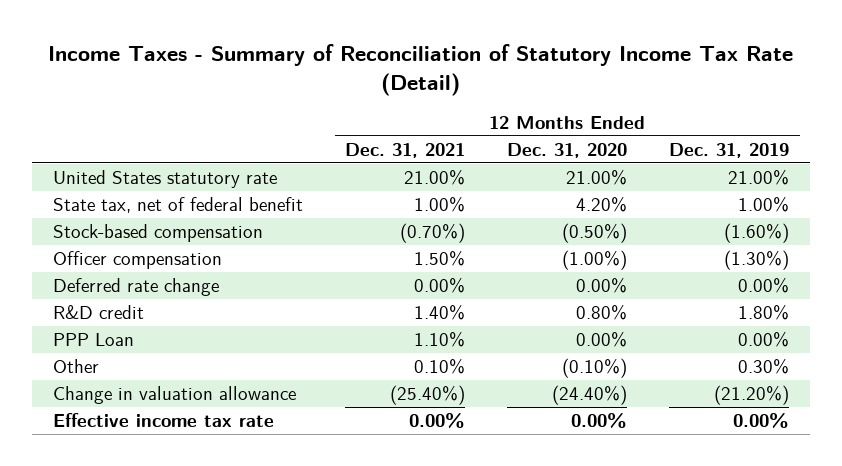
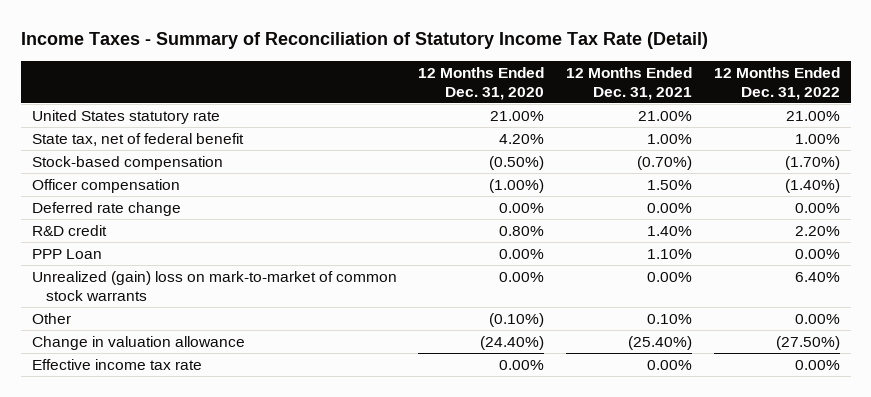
[669,142,790,158] Dec. 31, 2019 -> none
none -> [713,66,840,100] 12 Months Ended Dec. 31, 2022
none -> [31,270,397,302] Unrealized (gain) loss on mark-to-market of common stock warrants

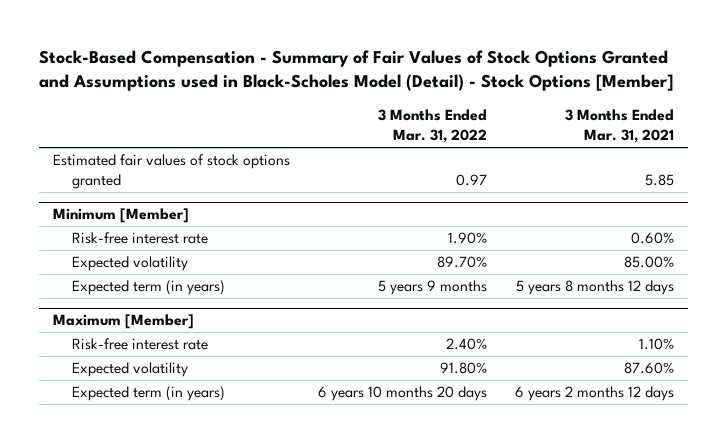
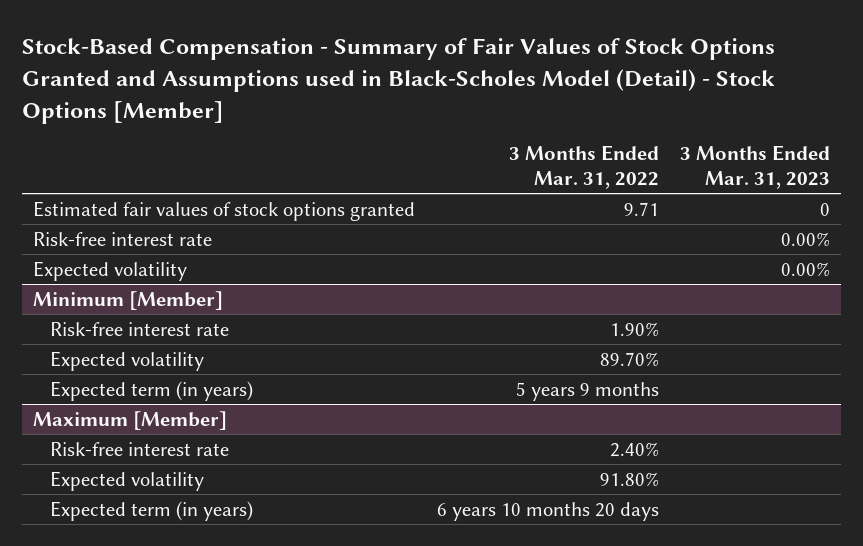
[565,109,675,144] 3 Months Ended Mar. 31, 2021 -> none
none -> [680,145,831,189] 3 Months Ended Mar. 31, 2023
[455,174,487,187] 0.97 -> [623,201,659,216] 9.71
none -> [33,231,213,246] Risk-free interest rate
none -> [33,260,188,281] Expected volatility

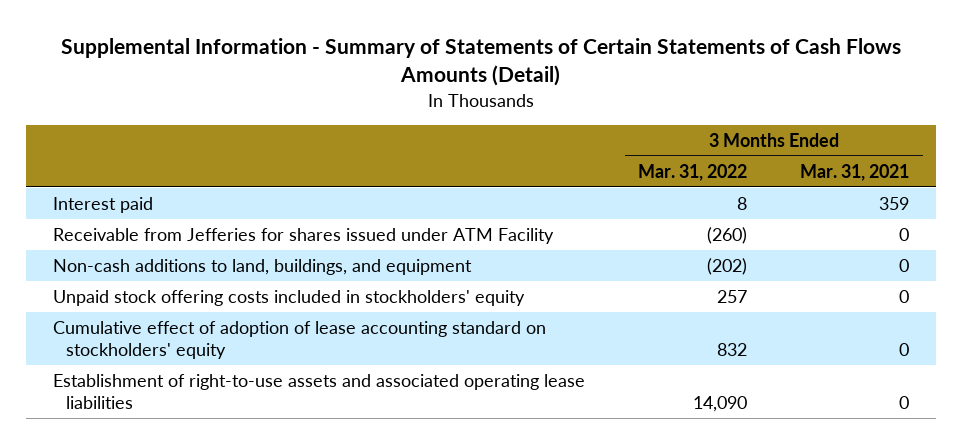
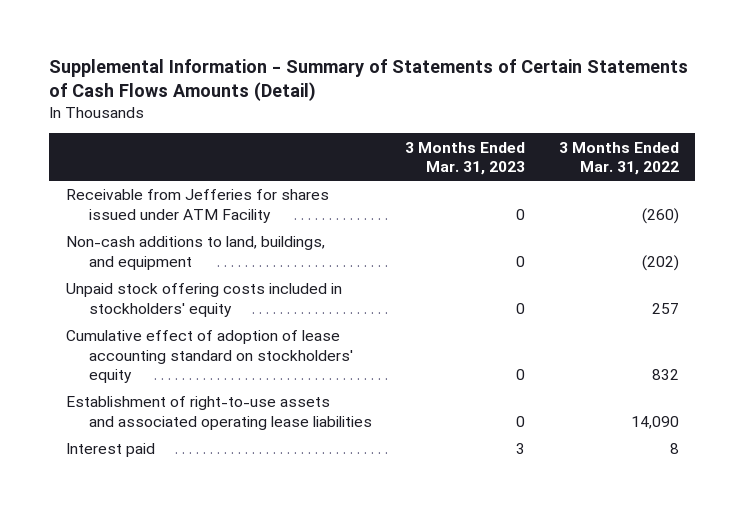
[800,163,910,181] Mar. 31, 2021 -> none
none -> [405,141,526,176] 3 Months Ended Mar. 31, 2023
[52,196,153,213] Interest paid -> [65,443,155,458] Interest paid

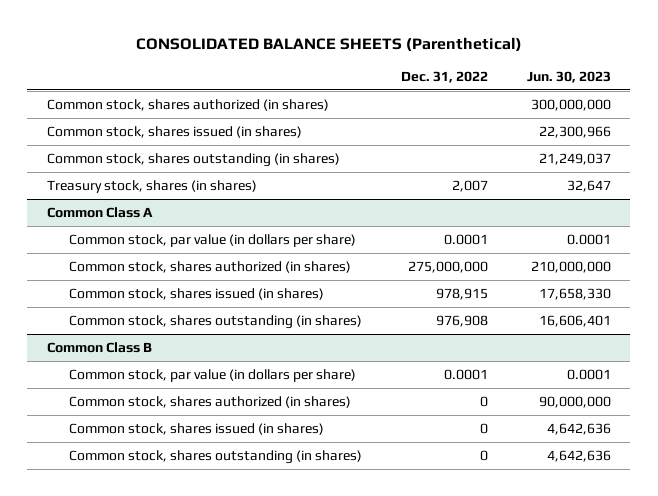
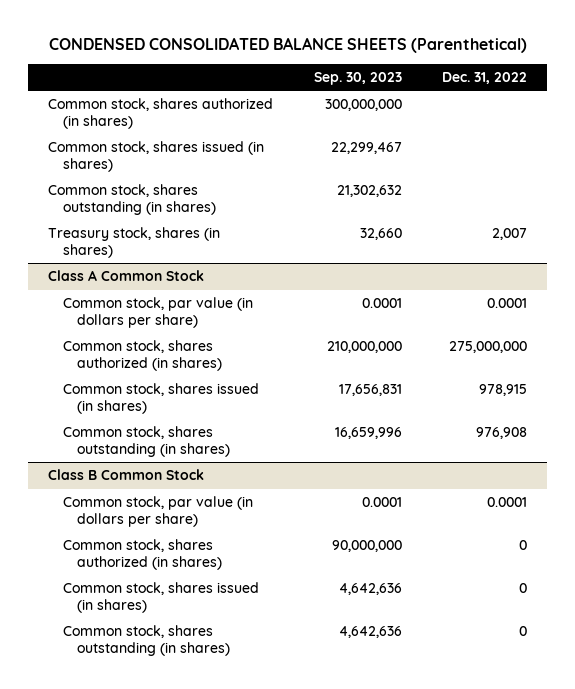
[135,37,522,53] CONSOLIDATED BALANCE SHEETS (Parenthetical) -> [48,36,527,53] CONDENSED CONSOLIDATED BALANCE SHEETS (Parenthetical)
[526,71,611,84] Jun. 30, 2023 -> none
none -> [313,72,402,86] Sep. 30, 2023
[46,206,153,218] Common Class A -> [48,270,205,282] Class A Common Stock
[46,341,152,353] Common Class B -> [48,469,205,481] Class B Common Stock

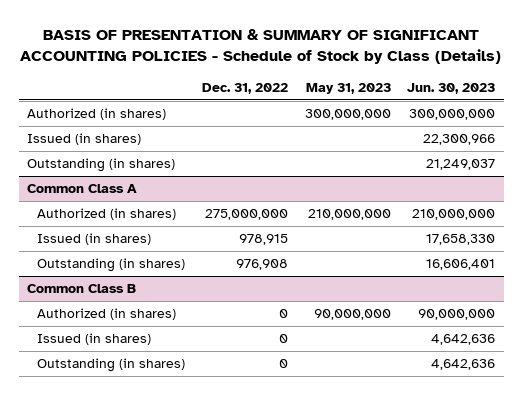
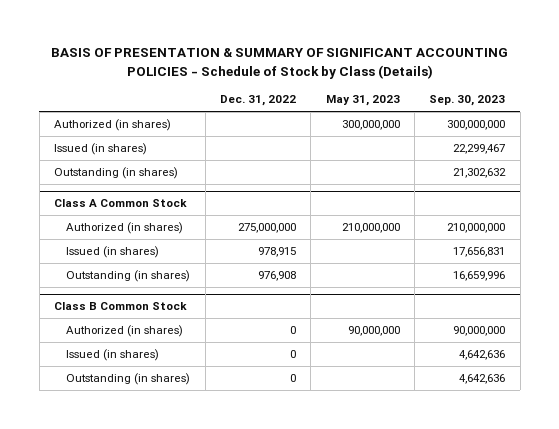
[407,83,496,95] Jun. 30, 2023 -> none
none -> [429,95,506,107] Sep. 30, 2023
[26,184,137,194] Common Class A -> [53,199,187,208] Class A Common Stock
[26,284,136,294] Common Class B -> [53,302,187,311] Class B Common Stock

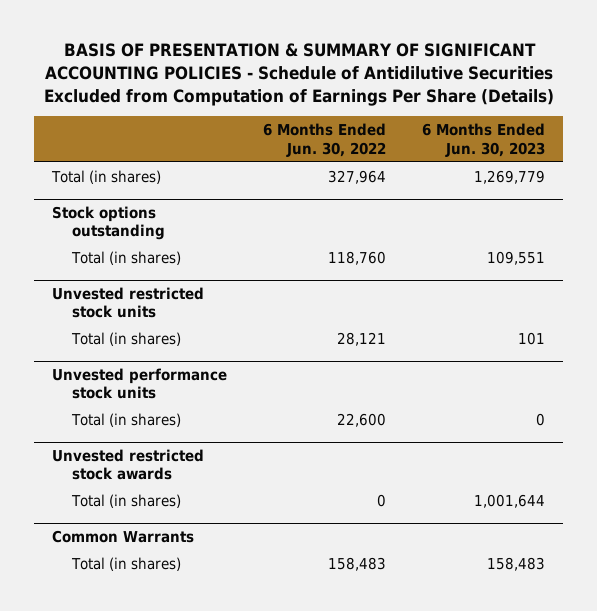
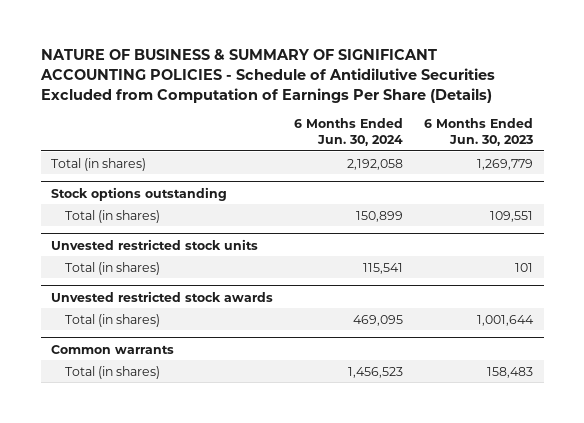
[43,43,554,106] BASIS OF PRESENTATION & SUMMARY OF SIGNIFICANT ACCOUNTING POLICIES - Schedule of Antidilutive Securities Excluded from Computation of Earnings Per Share (Details) -> [39,49,495,103] NATURE OF BUSINESS & SUMMARY OF SIGNIFICANT ACCOUNTING POLICIES - Schedule of Antidilutive Securities Excluded from Computation of Earnings Per Share (Details)
[263,123,387,157] 6 Months Ended Jun. 30, 2022 -> none
none -> [294,118,404,147] 6 Months Ended Jun. 30, 2024
[51,367,227,400] Unvested performance stock units -> none
[71,412,182,427] Total (in shares) -> none
[51,529,194,543] Common Warrants -> [51,344,175,354] Common warrants

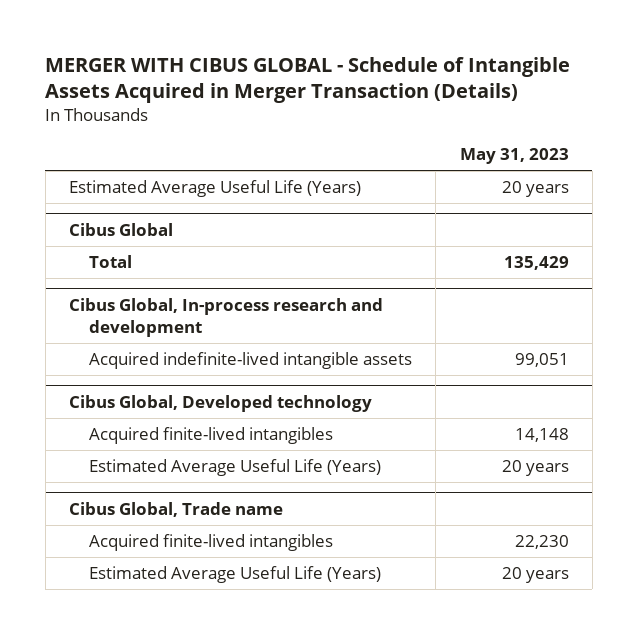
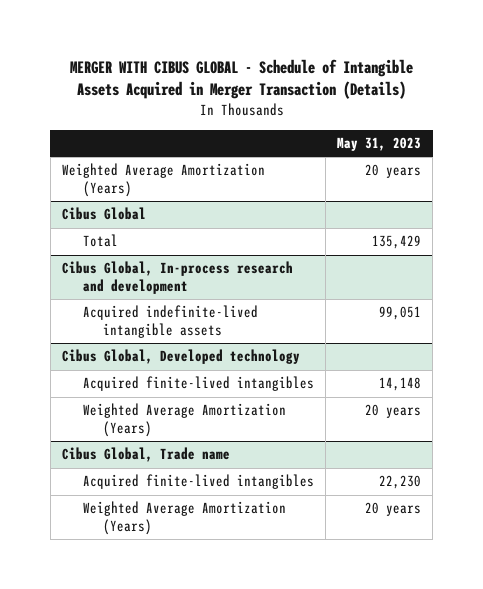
[68,180,361,198] Estimated Average Useful Life (Years) -> [62,163,266,197] Weighted Average Amortization (Years)
[89,459,382,477] Estimated Average Useful Life (Years) -> [82,403,286,437] Weighted Average Amortization (Years)
[89,566,382,584] Estimated Average Useful Life (Years) -> [82,501,286,535] Weighted Average Amortization (Years)

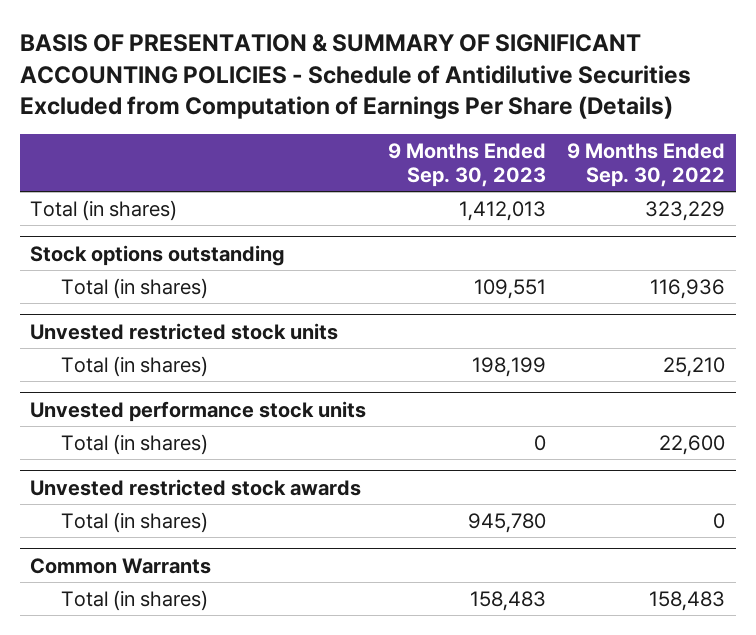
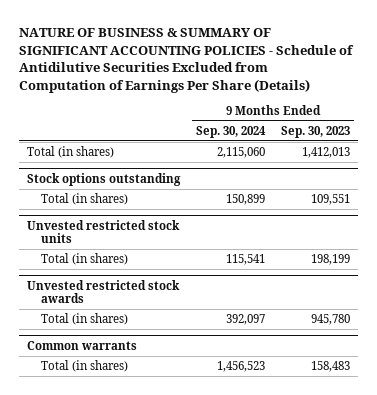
[19,34,691,120] BASIS OF PRESENTATION & SUMMARY OF SIGNIFICANT ACCOUNTING POLICIES - Schedule of Antidilutive Securities Excluded from Computation of Earnings Per Share (Details) -> [19,28,355,93] NATURE OF BUSINESS & SUMMARY OF SIGNIFICANT ACCOUNTING POLICIES - Schedule of Antidilutive Securities Excluded from Computation of Earnings Per Share (Details)
[567,143,726,187] 9 Months Ended Sep. 30, 2022 -> none
none -> [196,125,267,138] Sep. 30, 2024
[30,400,367,422] Unvested performance stock units -> none
[60,433,208,455] Total (in shares) -> none
[30,557,212,574] Common Warrants -> [27,340,138,350] Common warrants

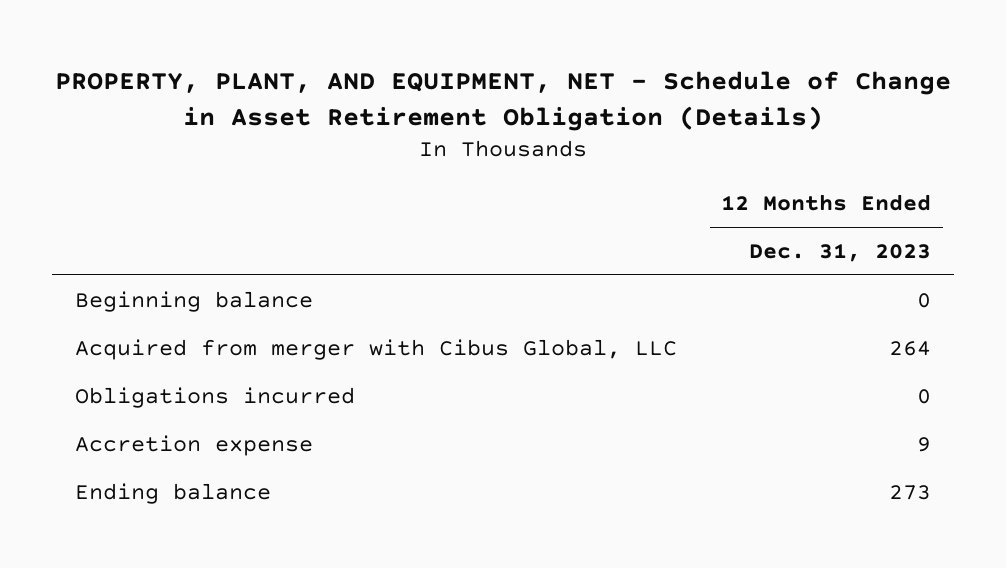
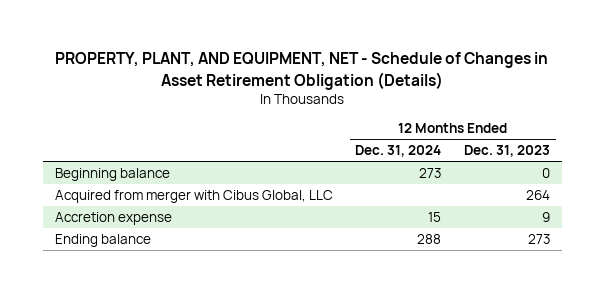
[55,70,952,131] PROPERTY, PLANT, AND EQUIPMENT, NET - Schedule of Change in Asset Retirement Obligation (Details) -> [55,52,549,90] PROPERTY, PLANT, AND EQUIPMENT, NET - Schedule of Changes in Asset Retirement Obligation (Details)
none -> [355,145,442,158] Dec. 31, 2024
[74,386,355,408] Obligations incurred -> none

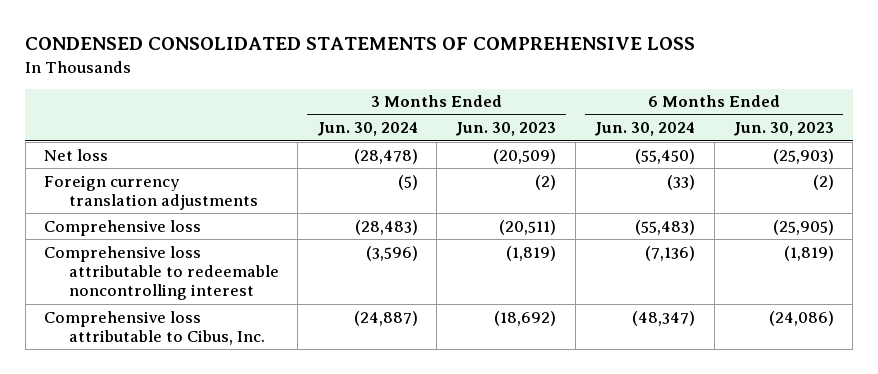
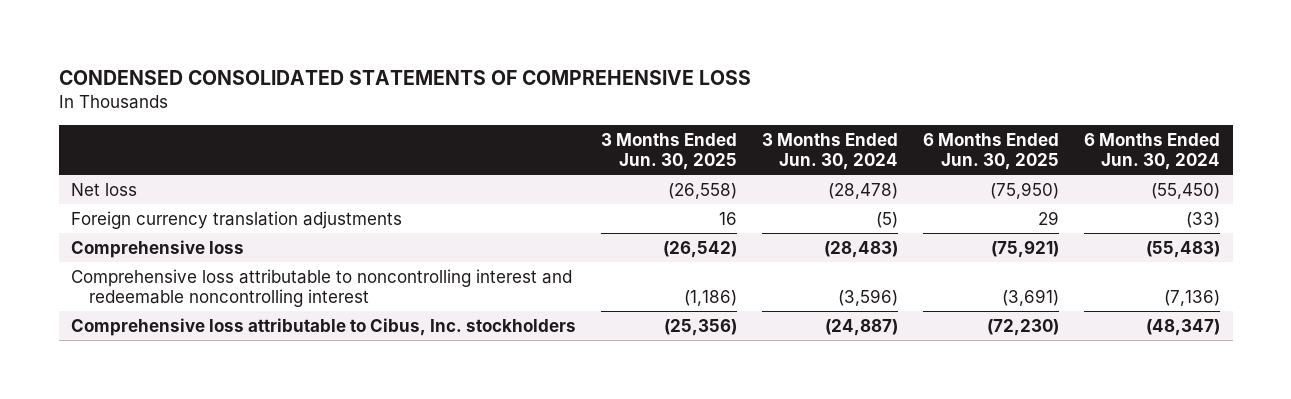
[455,122,557,137] Jun. 30, 2023 -> none
[733,122,835,137] Jun. 30, 2023 -> none
none -> [601,132,738,170] 3 Months Ended Jun. 30, 2025
none -> [923,132,1060,170] 6 Months Ended Jun. 30, 2025
[43,245,279,301] Comprehensive loss attributable to redeemable noncontrolling interest -> [71,268,573,307] Comprehensive loss attributable to noncontrolling interest and redeemable noncontrolling interest
[43,310,265,345] Comprehensive loss attributable to Cibus, Inc. -> [71,317,577,336] Comprehensive loss attributable to Cibus, Inc. stockholders

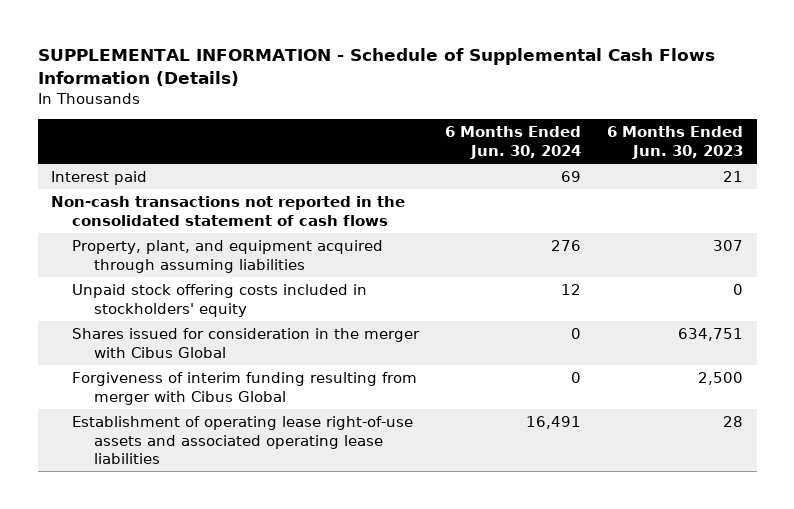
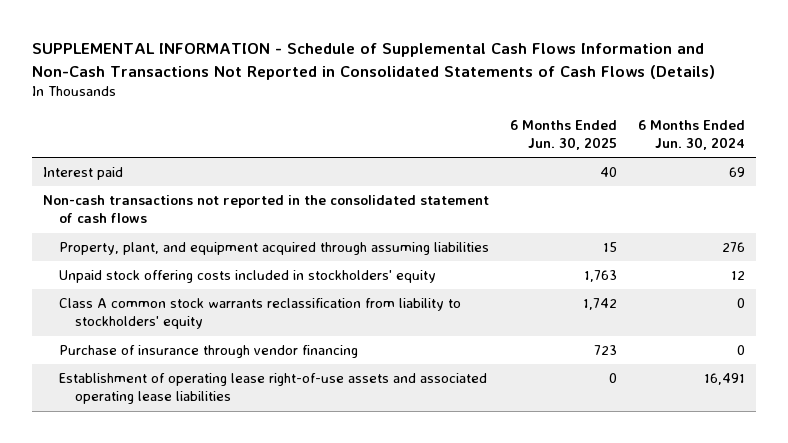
[37,47,715,87] SUPPLEMENTAL INFORMATION - Schedule of Supplemental Cash Flows Information (Details) -> [32,43,716,80] SUPPLEMENTAL INFORMATION - Schedule of Supplemental Cash Flows Information and Non-Cash Transactions Not Reported in Consolidated Statements of Cash Flows (Details)
[607,126,744,159] 6 Months Ended Jun. 30, 2023 -> none
none -> [510,120,618,151] 6 Months Ended Jun. 30, 2025
[72,328,421,358] Shares issued for consideration in the merger with Cibus Global -> none
[72,372,418,405] Forgiveness of interim funding resulting from merger with Cibus Global -> none
none -> [58,298,461,330] Class A common stock warrants reclassification from liability to stockholders' equity
none -> [58,345,358,359] Purchase of insurance through vendor financing

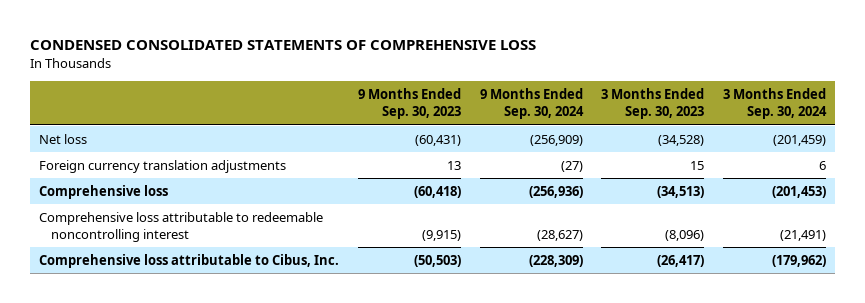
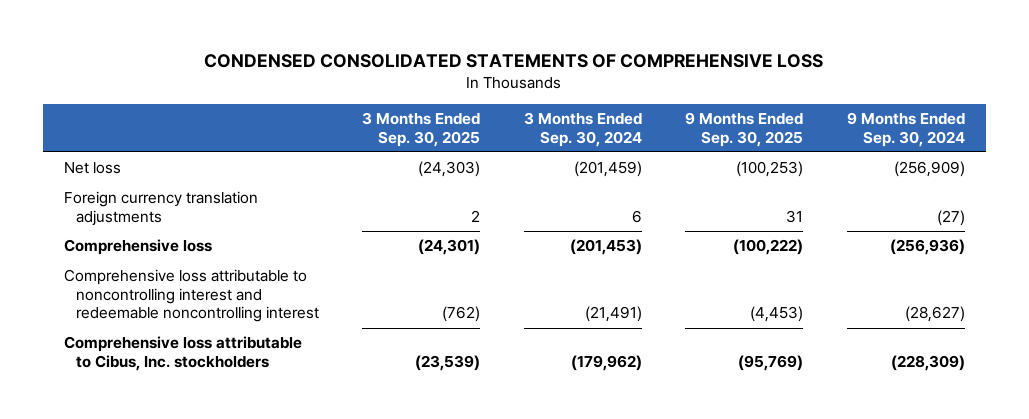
[357,88,461,120] 9 Months Ended Sep. 30, 2023 -> none
[601,88,705,120] 3 Months Ended Sep. 30, 2023 -> none
none -> [362,112,481,147] 3 Months Ended Sep. 30, 2025
none -> [685,112,804,147] 9 Months Ended Sep. 30, 2025
[39,211,324,242] Comprehensive loss attributable to redeemable noncontrolling interest -> [64,269,320,323] Comprehensive loss attributable to noncontrolling interest and redeemable noncontrolling interest
[39,253,340,268] Comprehensive loss attributable to Cibus, Inc. -> [64,336,303,371] Comprehensive loss attributable to Cibus, Inc. stockholders

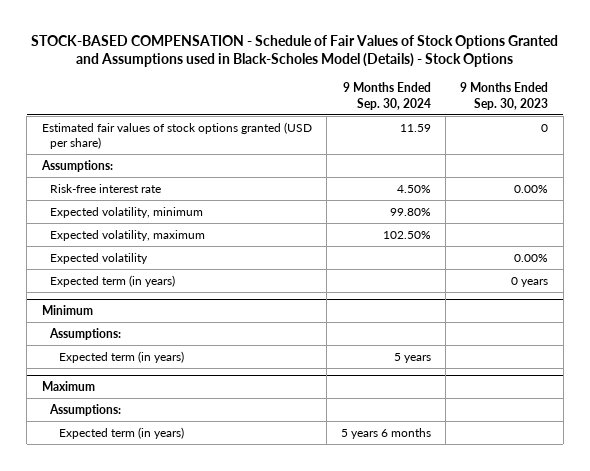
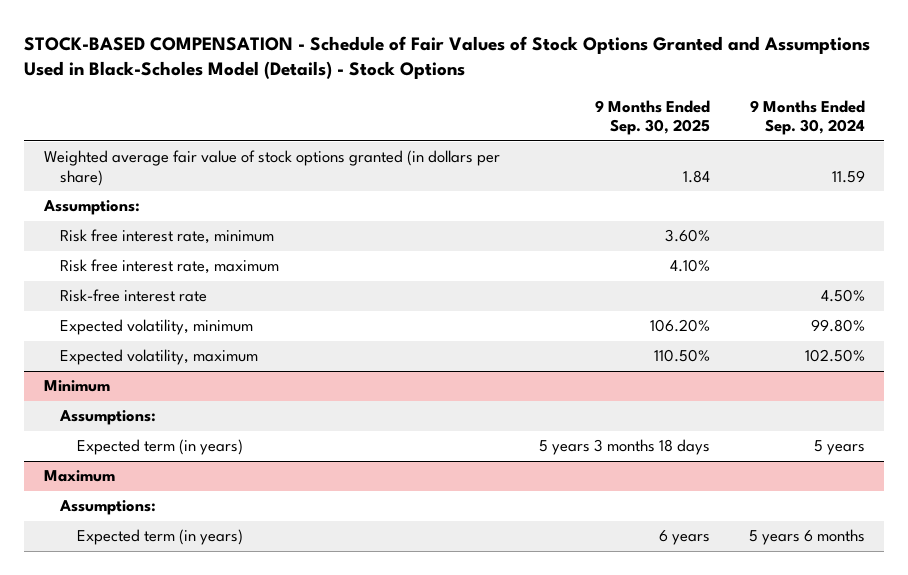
[30,34,558,68] STOCK-BASED COMPENSATION - Schedule of Fair Values of Stock Options Granted and Assumptions used in Black-Scholes Model (Details) - Stock Options -> [24,35,871,80] STOCK-BASED COMPENSATION - Schedule of Fair Values of Stock Options Granted and Assumptions Used in Black-Scholes Model (Details) - Stock Options
[460,82,549,110] 9 Months Ended Sep. 30, 2023 -> none
none -> [594,99,710,136] 9 Months Ended Sep. 30, 2025
[41,121,312,150] Estimated fair values of stock options granted (USD per share) -> [43,150,500,186] Weighted average fair value of stock options granted (in dollars per share)
none -> [60,229,275,245] Risk free interest rate, minimum
none -> [60,259,280,275] Risk free interest rate, maximum
[50,252,149,264] Expected volatility -> none
[50,274,176,287] Expected term (in years) -> none

